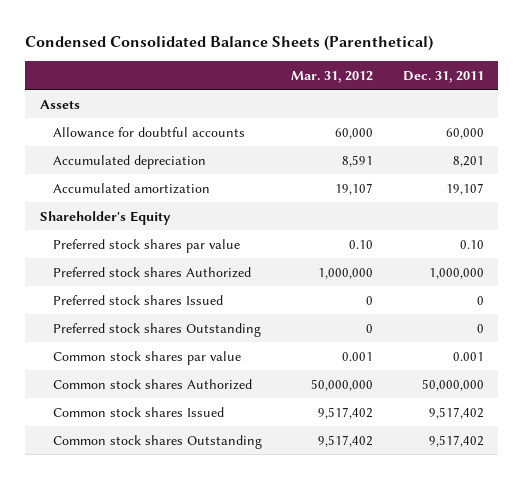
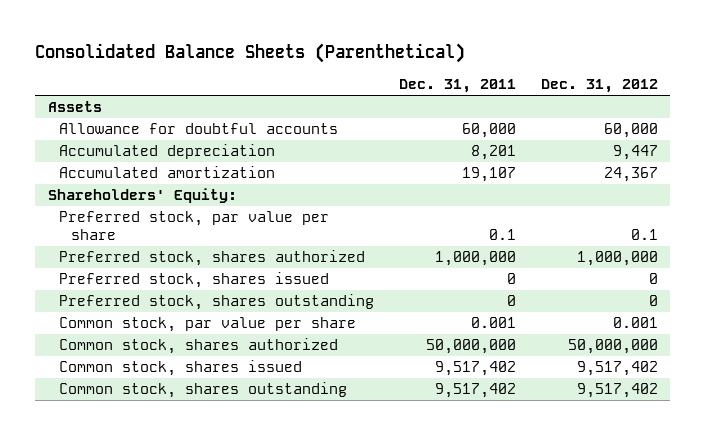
[25,34,434,51] Condensed Consolidated Balance Sheets (Parenthetical) -> [35,43,466,64] Consolidated Balance Sheets (Parenthetical)
[291,70,374,83] Mar. 31, 2012 -> none
none -> [540,79,658,94] Dec. 31, 2012
[40,210,172,225] Shareholder's Equity -> [47,188,237,204] Shareholders' Equity:
[53,238,241,253] Preferred stock shares par value -> [59,211,330,240] Preferred stock, par value per share
[459,239,484,249] 0.10 -> [489,228,517,240] 0.1
[53,266,252,278] Preferred stock shares Authorized -> [59,250,366,267] Preferred stock, shares authorized
[53,294,224,305] Preferred stock shares Issued -> [59,272,330,289] Preferred stock, shares issued
[53,322,262,337] Preferred stock shares Outstanding -> [59,294,375,311] Preferred stock, shares outstanding
[53,350,242,365] Common stock shares par value -> [59,317,357,333] Common stock, par value per share
[53,378,253,390] Common stock shares Authorized -> [59,338,339,355] Common stock, shares authorized
[53,406,225,417] Common stock shares Issued -> [59,360,303,377] Common stock, shares issued
[53,434,263,449] Common stock shares Outstanding -> [59,382,348,399] Common stock, shares outstanding

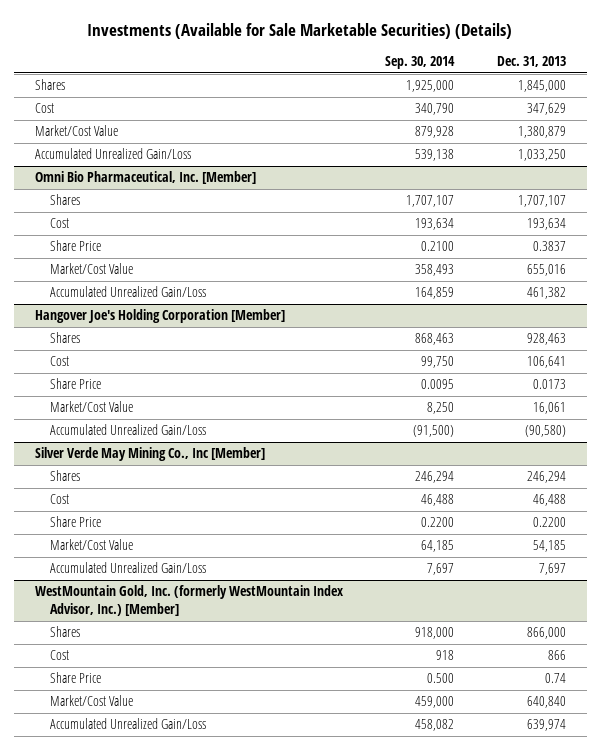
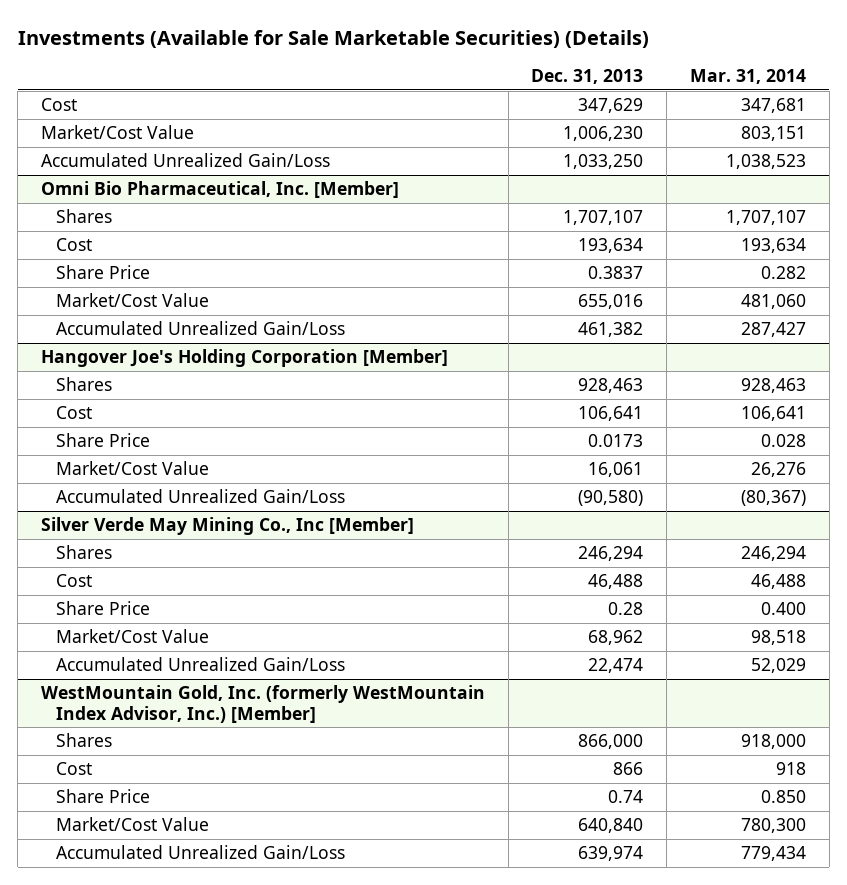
[385,56,456,70] Sep. 30, 2014 -> none
none -> [689,69,806,85] Mar. 31, 2014
[35,79,66,91] Shares -> none
[517,126,566,139] 1,380,879 -> [563,126,644,142] 1,006,230
[532,517,566,528] 0.2200 -> [608,602,644,616] 0.28
[532,540,566,553] 54,185 -> [588,630,644,646] 68,962
[538,563,566,576] 7,697 -> [588,658,644,674] 22,474

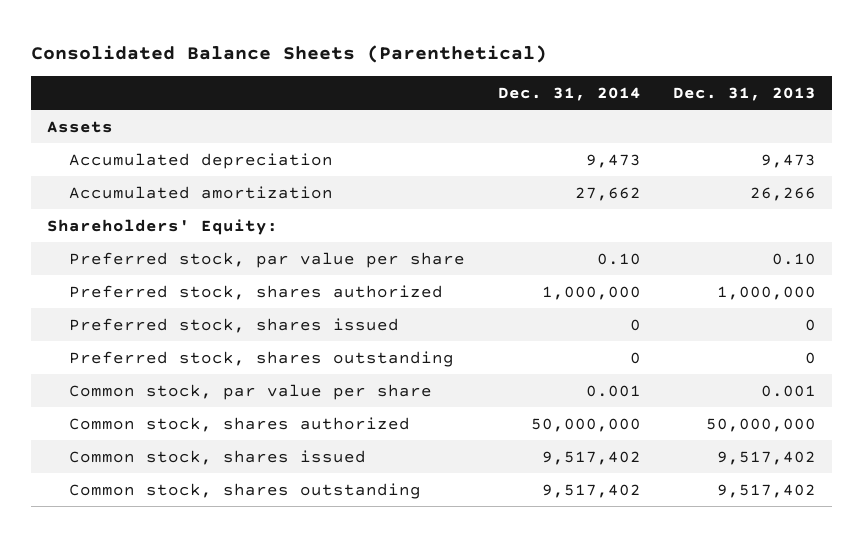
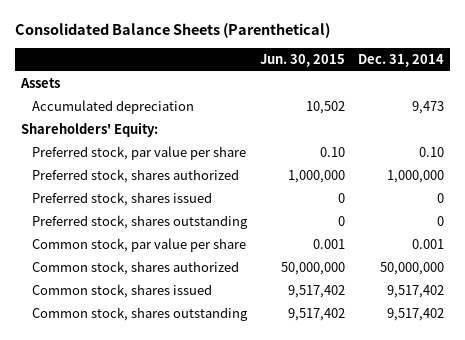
[672,86,816,101] Dec. 31, 2013 -> none
none -> [259,53,345,67] Jun. 30, 2015
[69,185,334,199] Accumulated amortization -> none

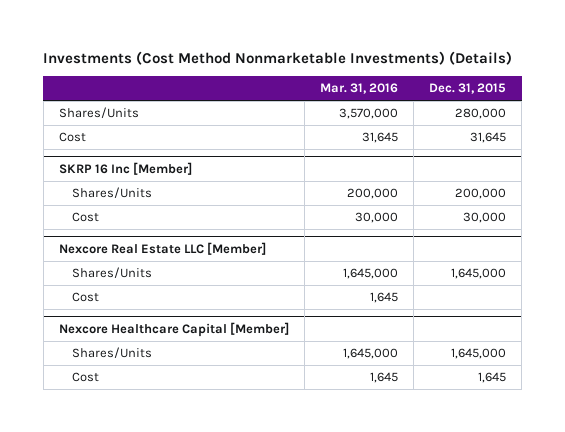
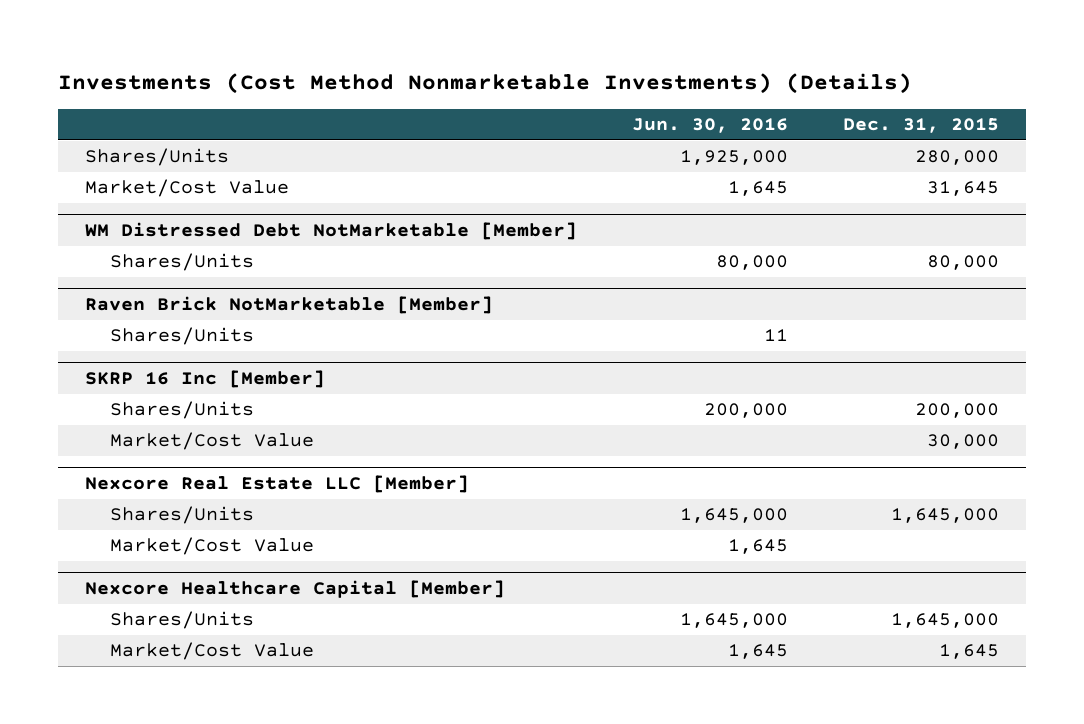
[319,83,398,95] Mar. 31, 2016 -> none
none -> [631,117,788,133] Jun. 30, 2016
[58,132,86,143] Cost -> [85,179,290,198] Market/Cost Value
none -> [85,222,578,241] WM Distressed Debt NotMarketable [Member]
none -> [109,253,254,272] Shares/Units
none -> [85,296,494,315] Raven Brick NotMarketable [Member]
none -> [109,327,254,346] Shares/Units
[72,212,100,223] Cost -> [109,432,314,451] Market/Cost Value
[72,292,100,303] Cost -> [109,537,314,556] Market/Cost Value
[72,372,100,383] Cost -> [109,642,314,661] Market/Cost Value

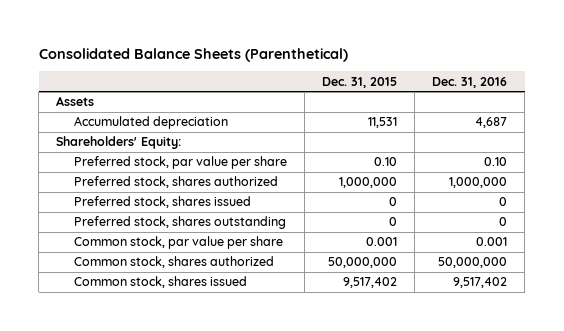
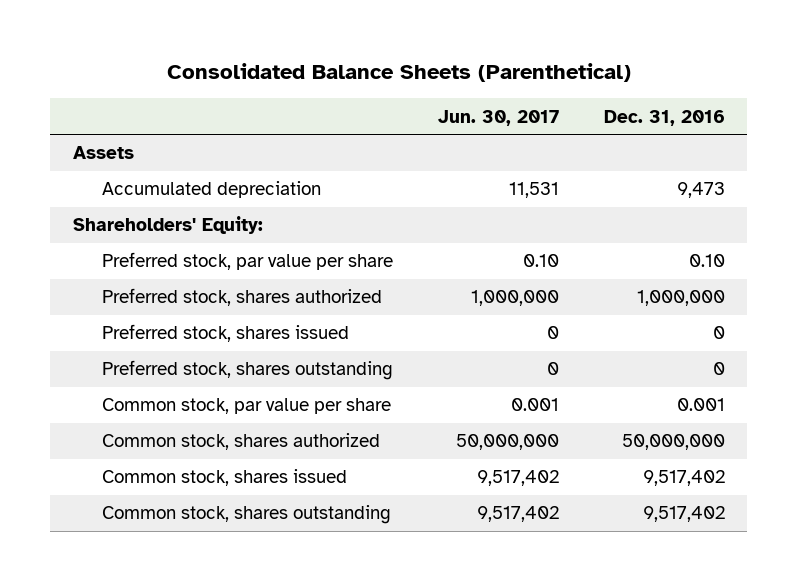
[322,76,398,88] Dec. 31, 2015 -> none
none -> [437,109,559,126] Jun. 30, 2017
[475,117,508,129] 4,687 -> [676,182,725,199] 9,473
none -> [102,505,392,525] Common stock, shares outstanding

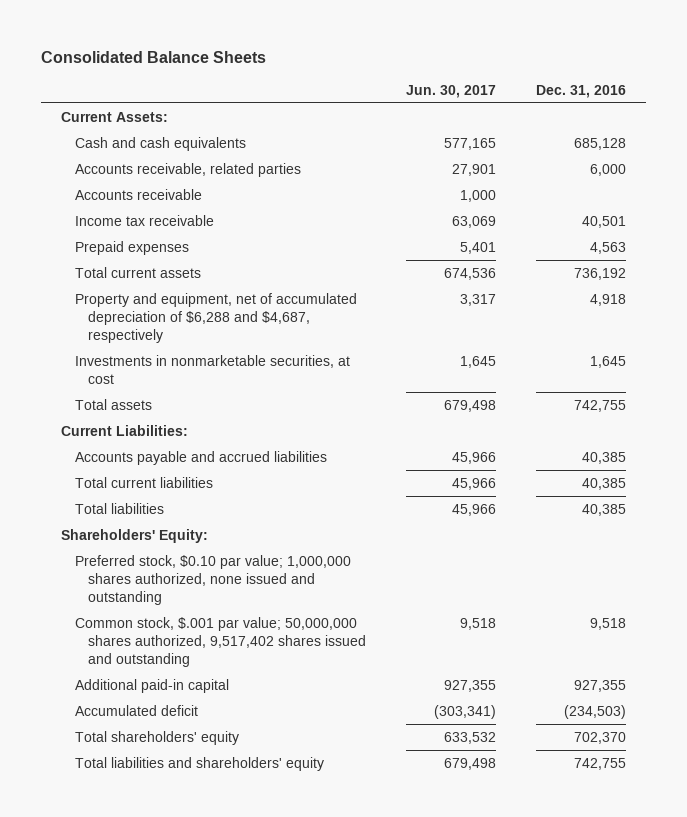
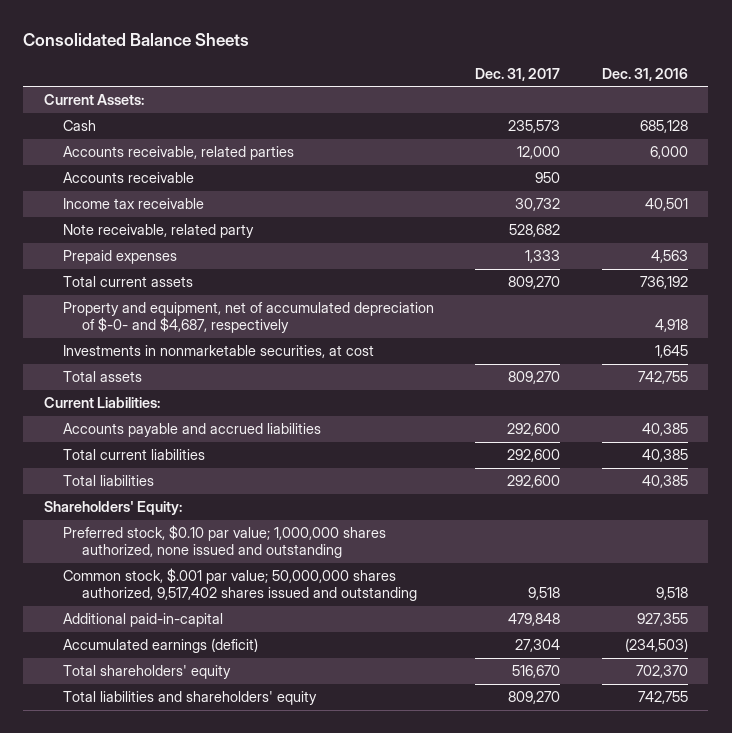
[405,84,496,98] Jun. 30, 2017 -> none
none -> [475,68,561,82] Dec. 31, 2017
[74,136,246,151] Cash and cash equivalents -> [63,120,97,132] Cash
none -> [63,224,255,239] Note receivable, related party
[74,292,357,343] Property and equipment, net of accumulated depreciation of $6,288 and $4,687, respectively -> [63,302,435,334] Property and equipment, net of accumulated depreciation of $-0- and $4,687, respectively
[74,678,229,693] Additional paid-in capital -> [63,613,224,628] Additional paid-in-capital
[74,704,198,716] Accumulated deficit -> [63,638,259,654] Accumulated earnings (deficit)

